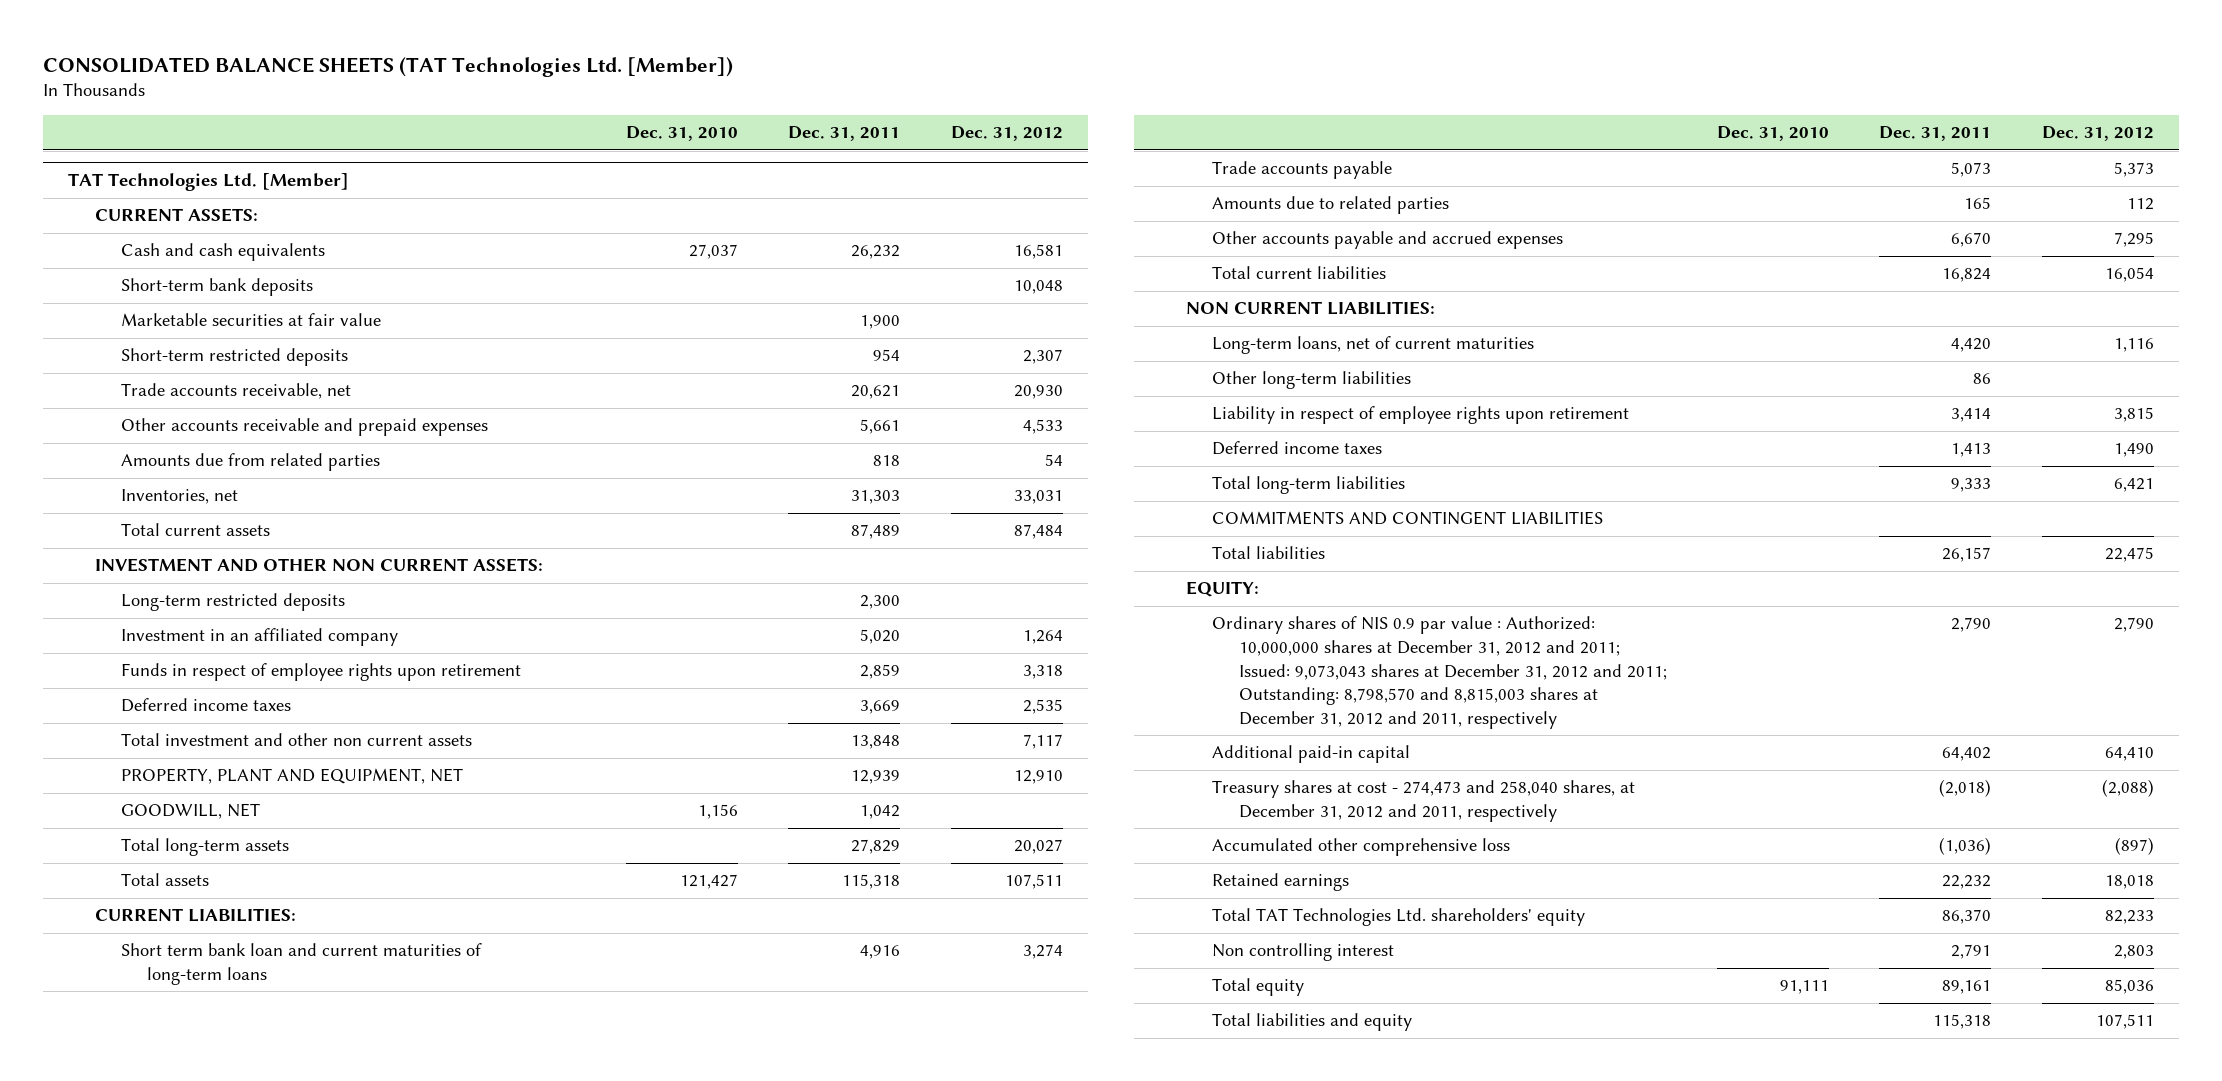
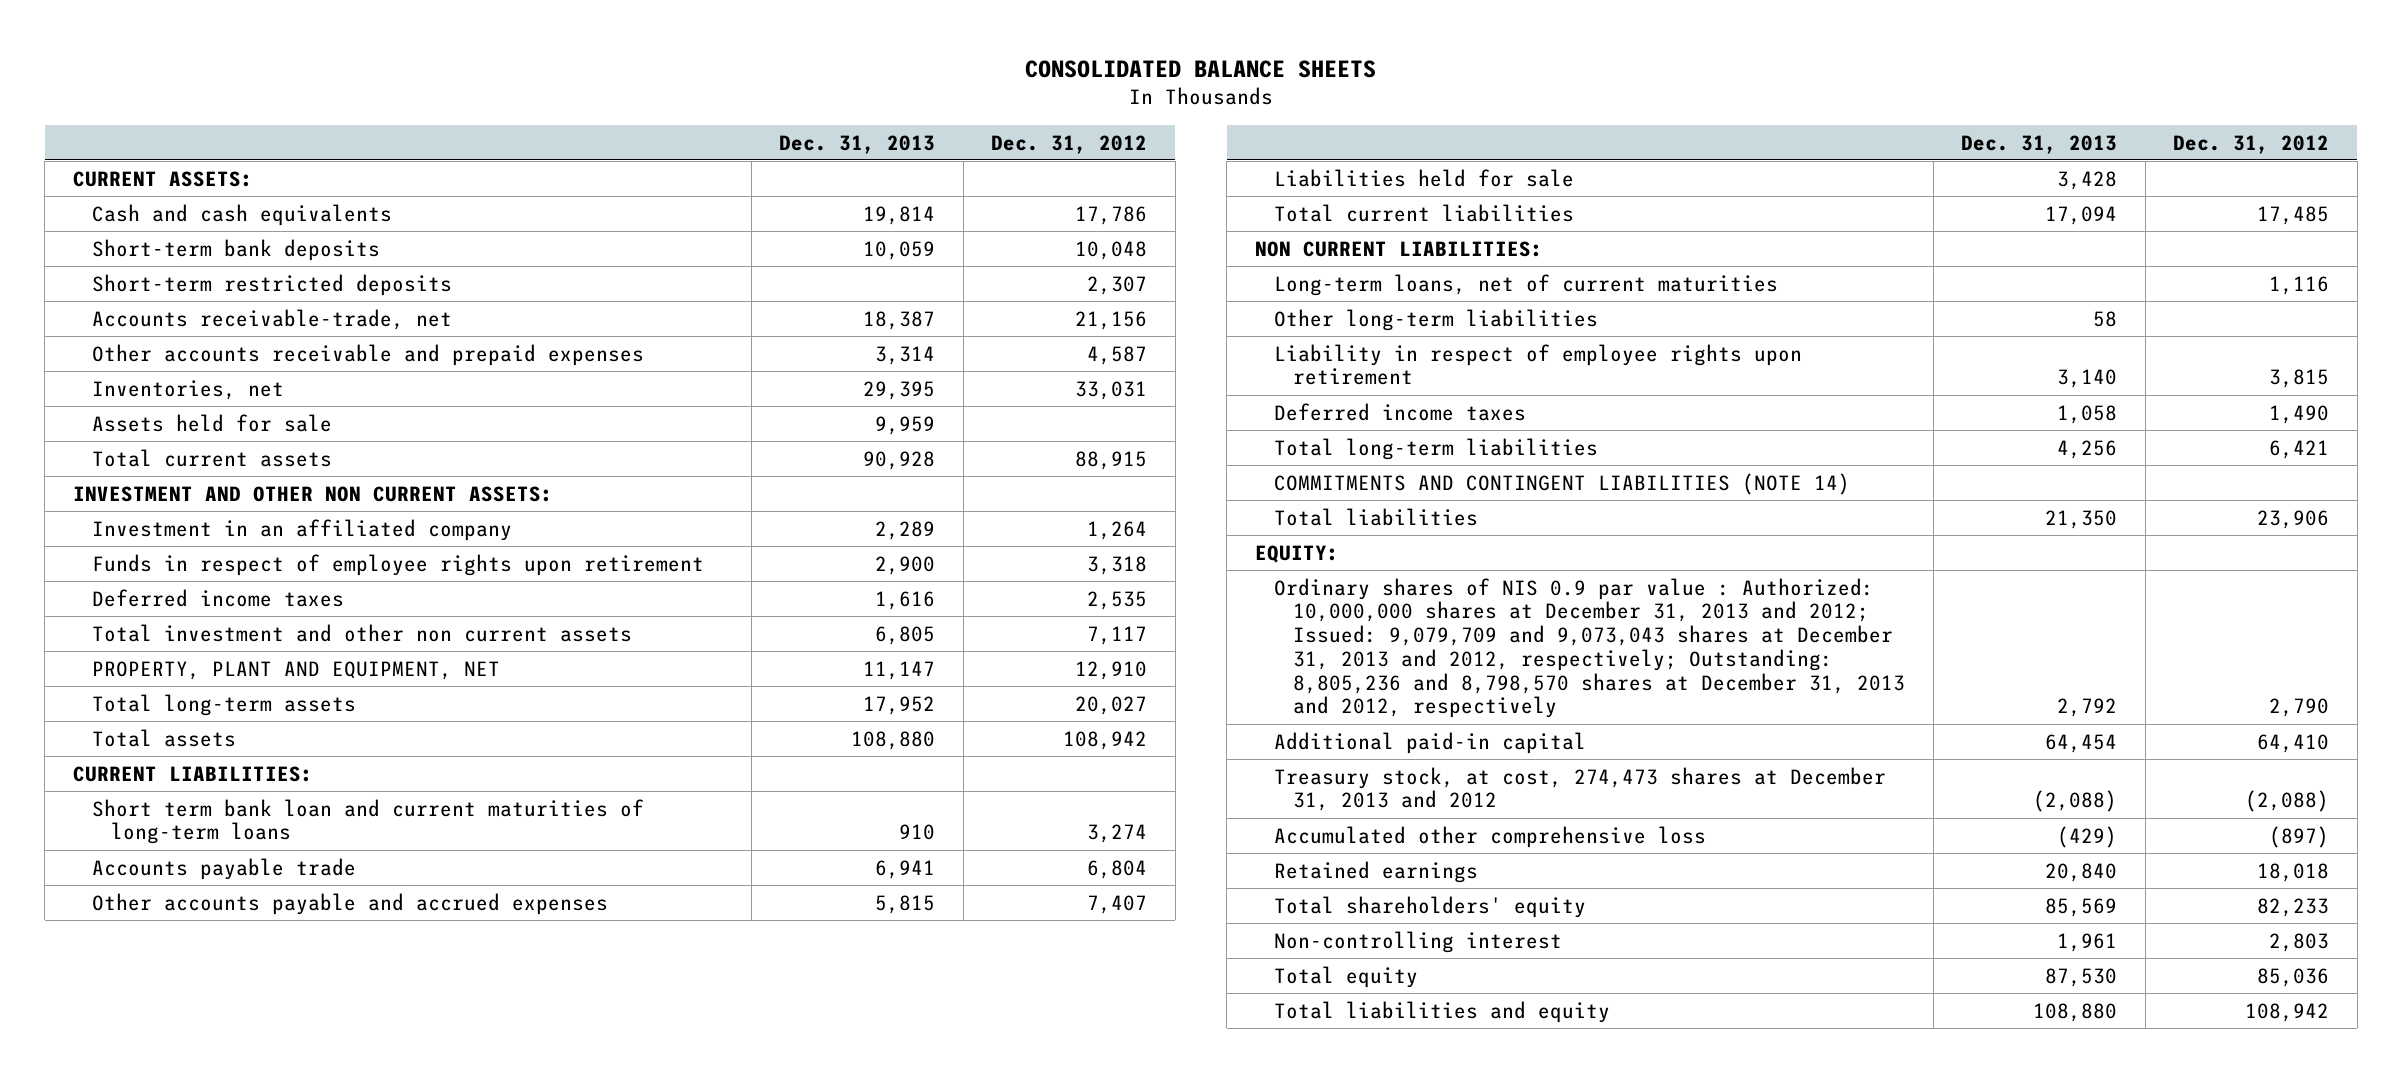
[42,56,733,77] CONSOLIDATED BALANCE SHEETS (TAT Technologies Ltd. [Member]) -> [1025,59,1377,78] CONSOLIDATED BALANCE SHEETS
[625,126,738,142] Dec. 31, 2010 -> none
[788,126,901,142] Dec. 31, 2011 -> none
none -> [779,134,936,154] Dec. 31, 2013
[68,173,350,192] TAT Technologies Ltd. [Member] -> none
[1013,244,1063,260] 16,581 -> [1075,205,1148,225] 17,786
[120,313,381,327] Marketable securities at fair value -> none
[120,453,380,472] Amounts due from related parties -> none
[120,383,351,400] Trade accounts receivable, net -> [91,308,452,330] Accounts receivable-trade, net
[1013,385,1063,400] 20,930 -> [1075,310,1148,330] 21,156
[1022,419,1063,435] 4,533 -> [1087,345,1148,365] 4,587
none -> [91,413,332,432] Assets held for sale
[1013,524,1063,540] 87,484 -> [1075,450,1148,470] 88,915
[120,593,345,612] Long-term restricted deposits -> none
[120,803,260,820] GOODWILL, NET -> none
[1004,874,1063,890] 107,511 -> [1063,730,1148,750] 108,942
[1212,196,1450,215] Amounts due to related parties -> none
[1212,161,1393,180] Trade accounts payable -> [91,857,356,880] Accounts payable trade
[2113,162,2154,178] 5,373 -> [1087,859,1148,879] 6,804
[2113,232,2154,248] 7,295 -> [1087,894,1148,914] 7,407
none -> [1274,168,1575,187] Liabilities held for sale
[2104,267,2154,283] 16,054 -> [2257,205,2330,225] 17,485
[1212,511,1604,526] COMMITMENTS AND CONTINGENT LIABILITIES -> [1274,472,1851,495] COMMITMENTS AND CONTINGENT LIABILITIES (NOTE 14)
[2104,547,2154,563] 22,475 -> [2257,509,2330,529] 23,906
[1212,616,1667,729] Ordinary shares of NIS 0.9 par value : Authorized: 10,000,000 shares at December 31, 2012 and 2011; Issued: 9,073,043 shares at December 31, 2012 and 2011; Outstanding: 8,798,570 and 8,815,003 shares at December 31, 2012 and 2011, respectively -> [1274,577,1906,719] Ordinary shares of NIS 0.9 par value : Authorized: 10,000,000 shares at December 31, 2013 and 2012; Issued: 9,079,709 and 9,073,043 shares at December 31, 2013 and 2012, respectively; Outstanding: 8,805,236 and 8,798,570 shares at December 31, 2013 and 2012, respectively
[1212,780,1636,823] Treasury shares at cost - 274,473 and 258,040 shares, at December 31, 2012 and 2011, respectively -> [1274,766,1887,812] Treasury stock, at cost, 274,473 shares at December 31, 2013 and 2012
[1212,908,1586,927] Total TAT Technologies Ltd. shareholders' equity -> [1274,895,1587,918] Total shareholders' equity
[1212,943,1395,962] Non controlling interest -> [1274,930,1563,953] Non-controlling interest
[2095,1014,2154,1030] 107,511 -> [2245,1002,2330,1022] 108,942

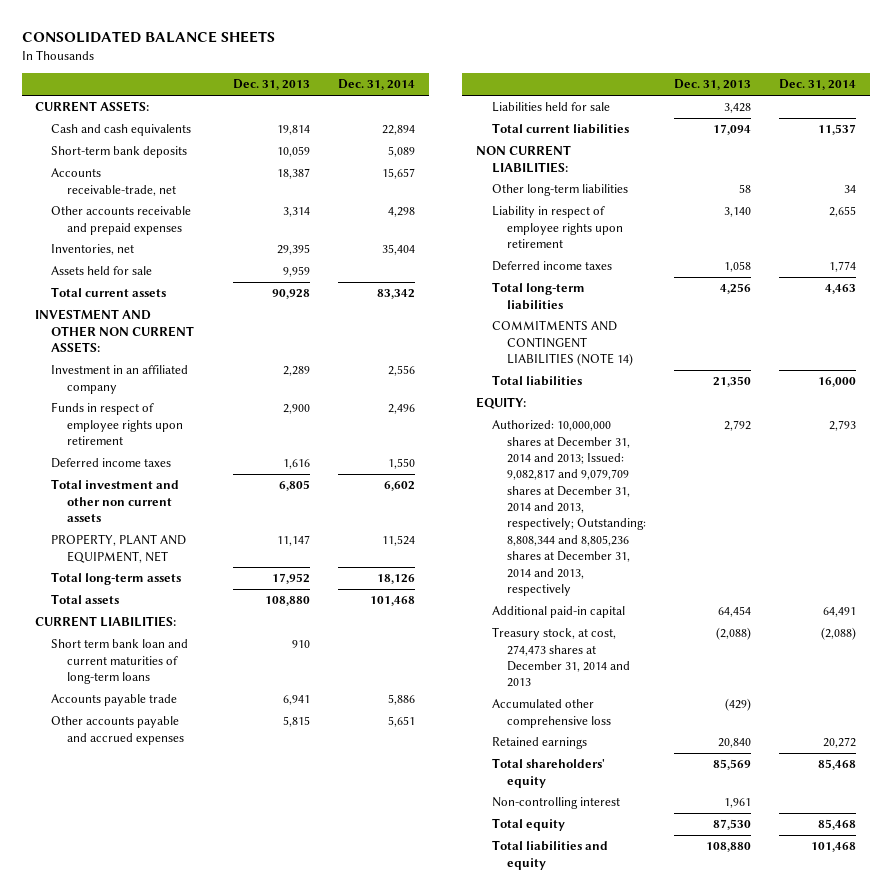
[991,134,1148,154] Dec. 31, 2012 -> none
none -> [338,79,416,91] Dec. 31, 2014
[91,273,452,296] Short-term restricted deposits -> none
[1274,273,1779,296] Long-term loans, net of current maturities -> none
[1274,577,1906,719] Ordinary shares of NIS 0.9 par value : Authorized: 10,000,000 shares at December 31, 2013 and 2012; Issued: 9,079,709 and 9,073,043 shares at December 31, 2013 and 2012, respectively; Outstanding: 8,805,236 and 8,798,570 shares at December 31, 2013 and 2012, respectively -> [491,420,647,596] Authorized: 10,000,000 shares at December 31, 2014 and 2013; Issued: 9,082,817 and 9,079,709 shares at December 31, 2014 and 2013, respectively; Outstanding: 8,808,344 and 8,805,236 shares at December 31, 2014 and 2013, respectively
[1274,766,1887,812] Treasury stock, at cost, 274,473 shares at December 31, 2013 and 2012 -> [491,627,631,688] Treasury stock, at cost, 274,473 shares at December 31, 2014 and 2013

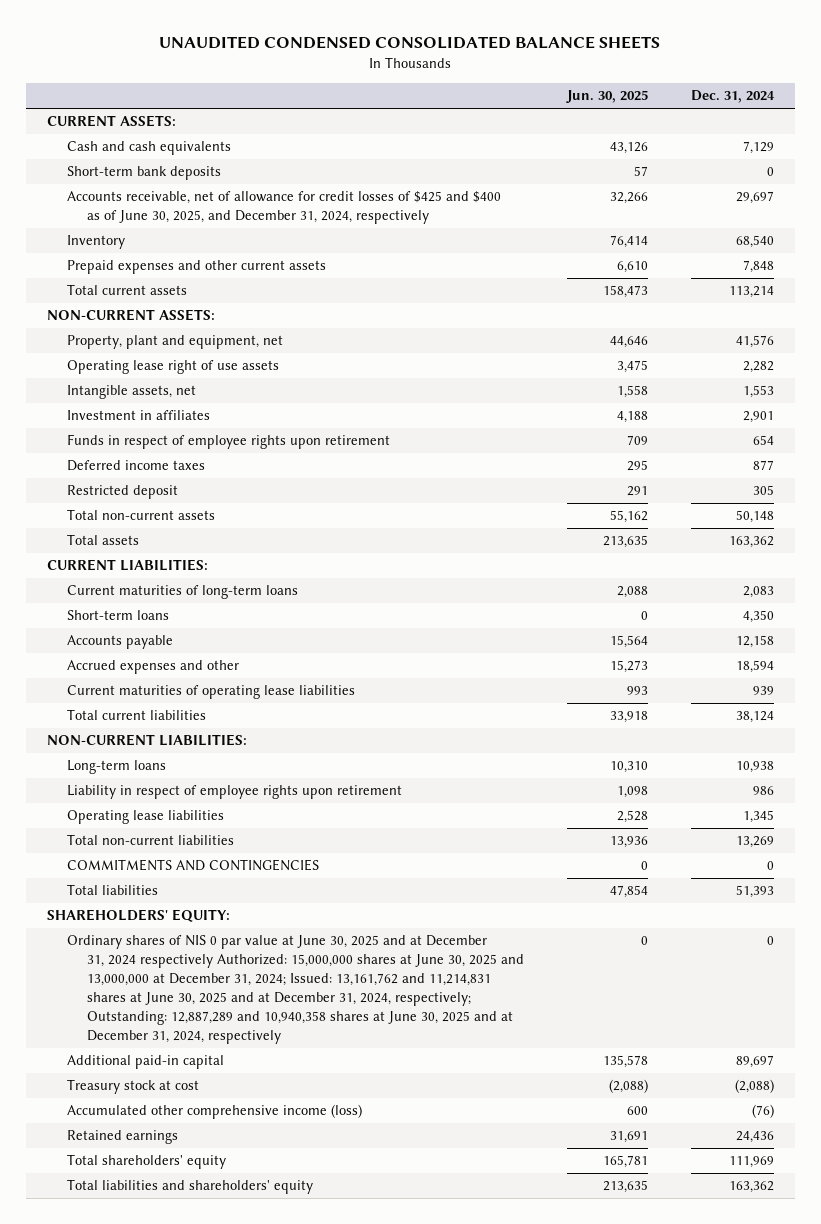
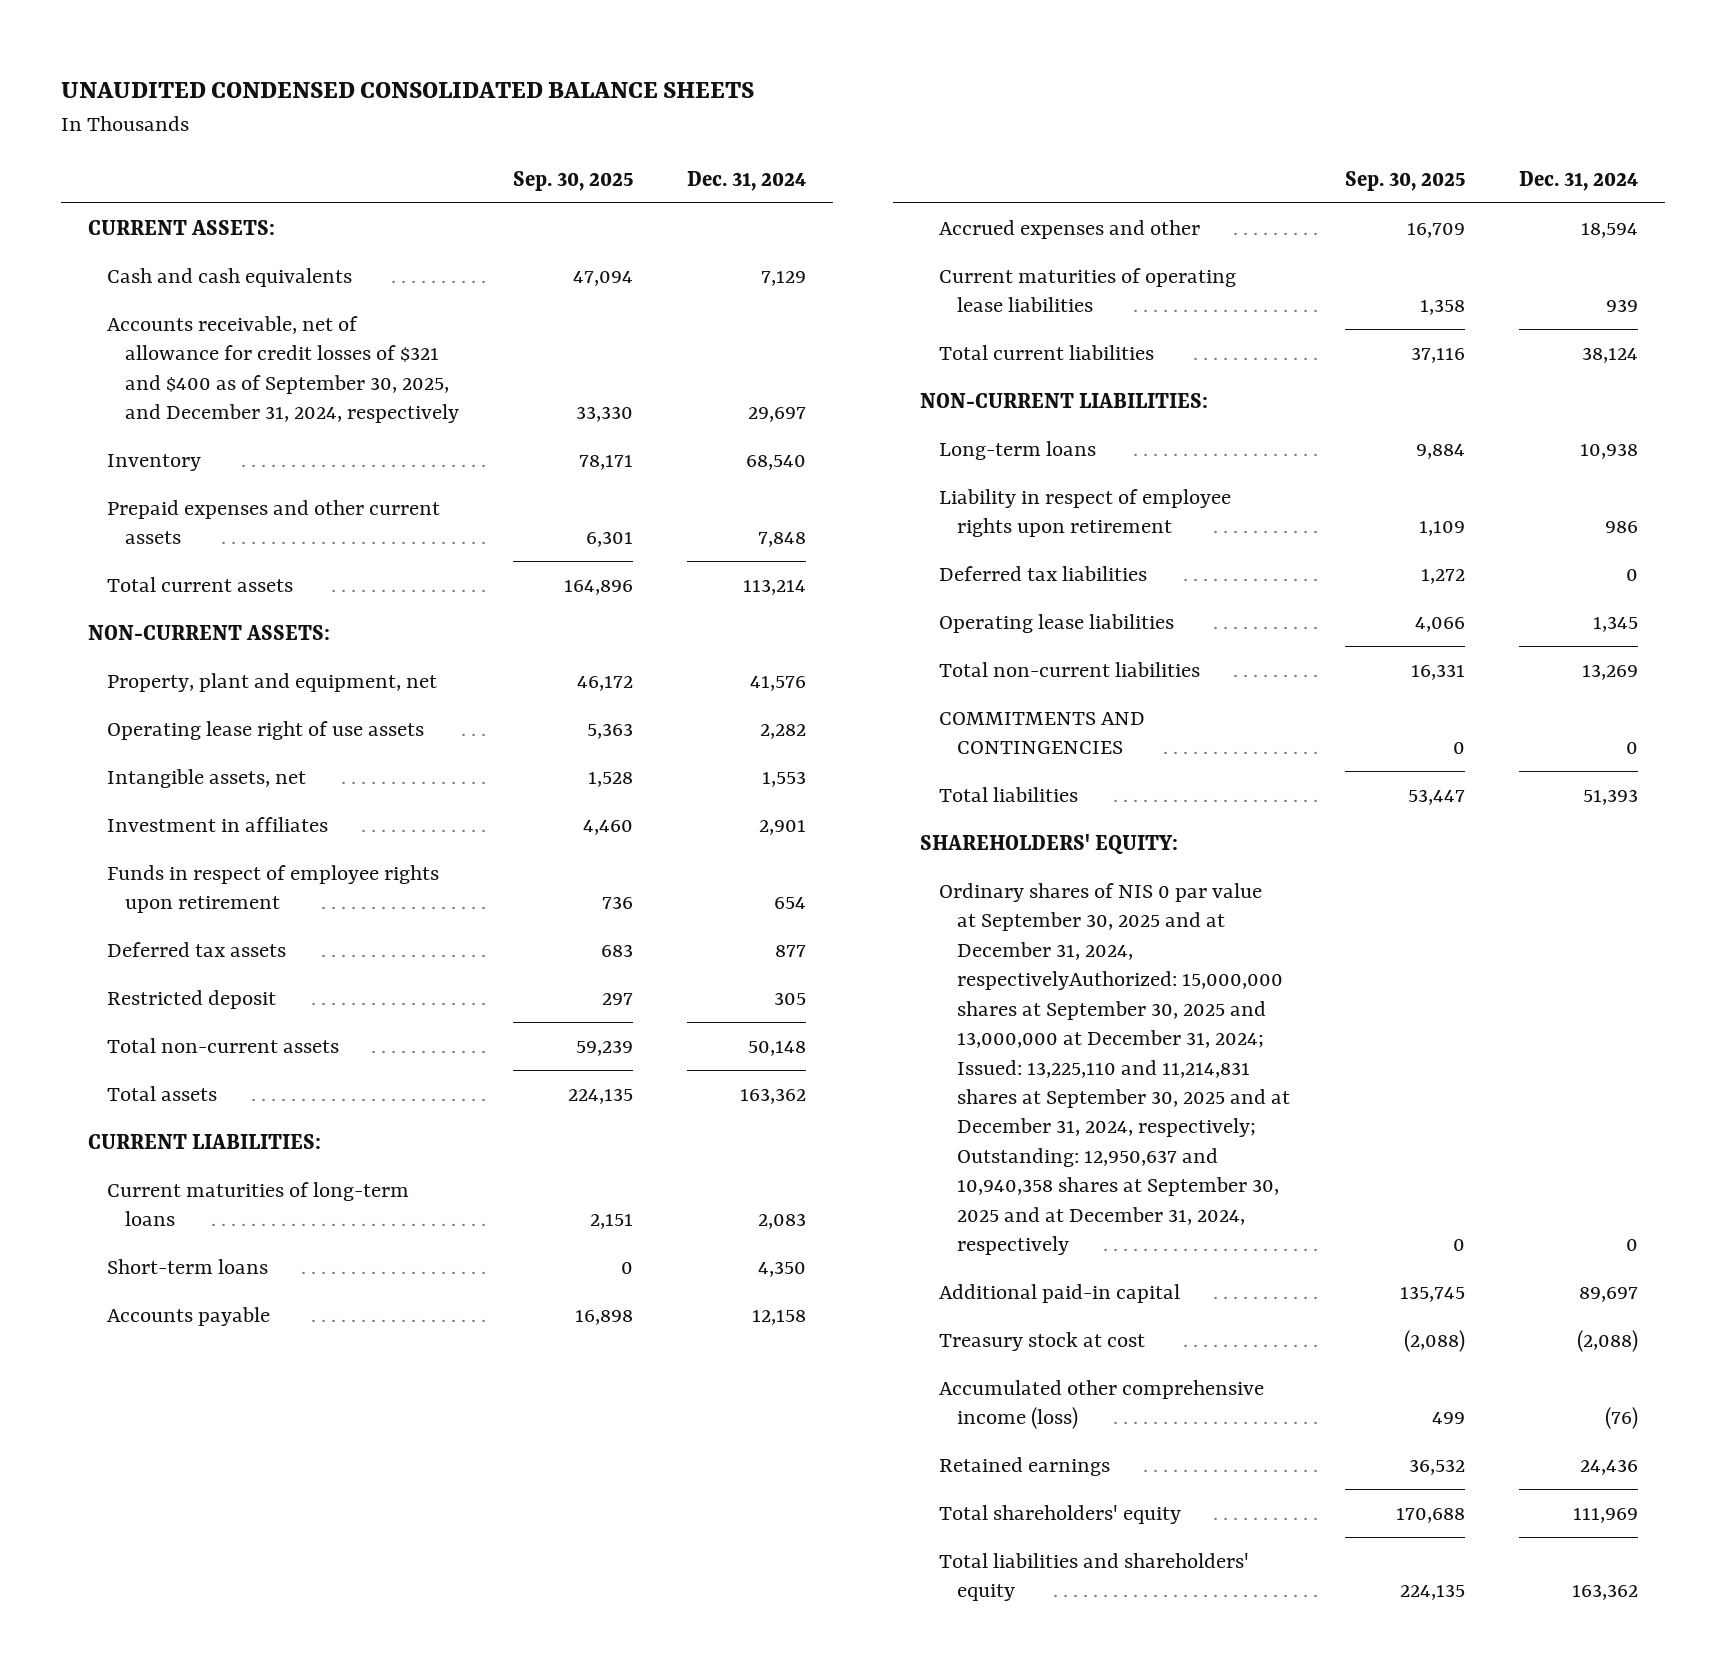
[566,90,649,104] Jun. 30, 2025 -> none
none -> [513,170,634,191] Sep. 30, 2025
[67,166,222,181] Short-term bank deposits -> none
[67,191,502,225] Accounts receivable, net of allowance for credit losses of $425 and $400 as of June 30, 2025, and December 31, 2024, respectively -> [106,315,460,424] Accounts receivable, net of allowance for credit losses of $321 and $400 as of September 30, 2025, and December 31, 2024, respectively
[67,460,206,472] Deferred income taxes -> [106,941,286,957] Deferred tax assets
none -> [938,565,1147,581] Deferred tax liabilities
[67,935,525,1044] Ordinary shares of NIS 0 par value at June 30, 2025 and at December 31, 2024 respectively Authorized: 15,000,000 shares at June 30, 2025 and 13,000,000 at December 31, 2024; Issued: 13,161,762 and 11,214,831 shares at June 30, 2025 and at December 31, 2024, respectively; Outstanding: 12,887,289 and 10,940,358 shares at June 30, 2025 and at December 31, 2024, respectively -> [938,882,1291,1256] Ordinary shares of NIS 0 par value at September 30, 2025 and at December 31, 2024, respectivelyAuthorized: 15,000,000 shares at September 30, 2025 and 13,000,000 at December 31, 2024; Issued: 13,225,110 and 11,214,831 shares at September 30, 2025 and at December 31, 2024, respectively; Outstanding: 12,950,637 and 10,940,358 shares at September 30, 2025 and at December 31, 2024, respectively

